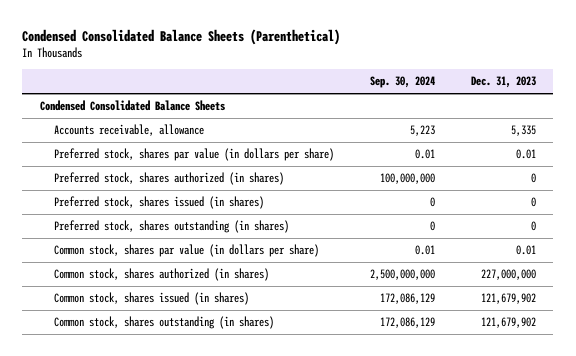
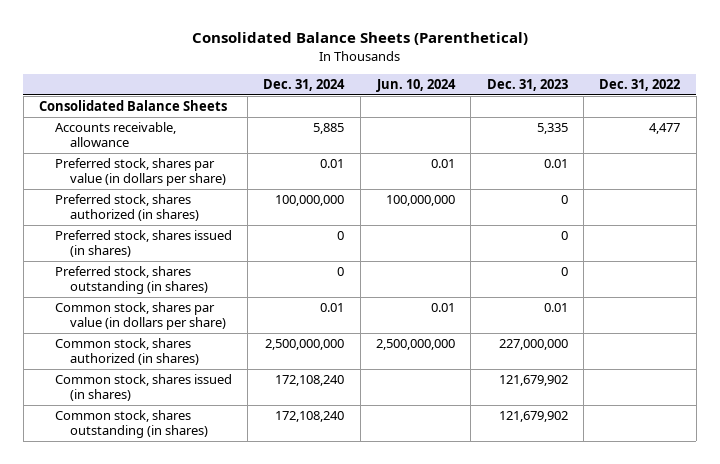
[22,29,341,46] Condensed Consolidated Balance Sheets (Parenthetical) -> [191,32,528,46] Consolidated Balance Sheets (Parenthetical)
[369,76,435,89] Sep. 30, 2024 -> none
none -> [263,78,346,91] Dec. 31, 2024
none -> [376,78,457,92] Jun. 10, 2024
none -> [599,78,681,91] Dec. 31, 2022
[40,100,226,112] Condensed Consolidated Balance Sheets -> [39,100,228,112] Consolidated Balance Sheets

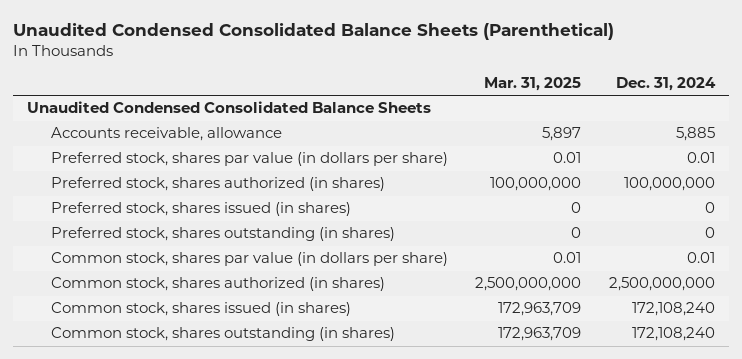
[191,32,528,46] Consolidated Balance Sheets (Parenthetical) -> [13,23,615,41] Unaudited Condensed Consolidated Balance Sheets (Parenthetical)
[376,78,457,92] Jun. 10, 2024 -> none
[486,78,568,91] Dec. 31, 2023 -> none
[599,78,681,91] Dec. 31, 2022 -> none
none -> [484,77,582,92] Mar. 31, 2025
[39,100,228,112] Consolidated Balance Sheets -> [27,101,432,114] Unaudited Condensed Consolidated Balance Sheets

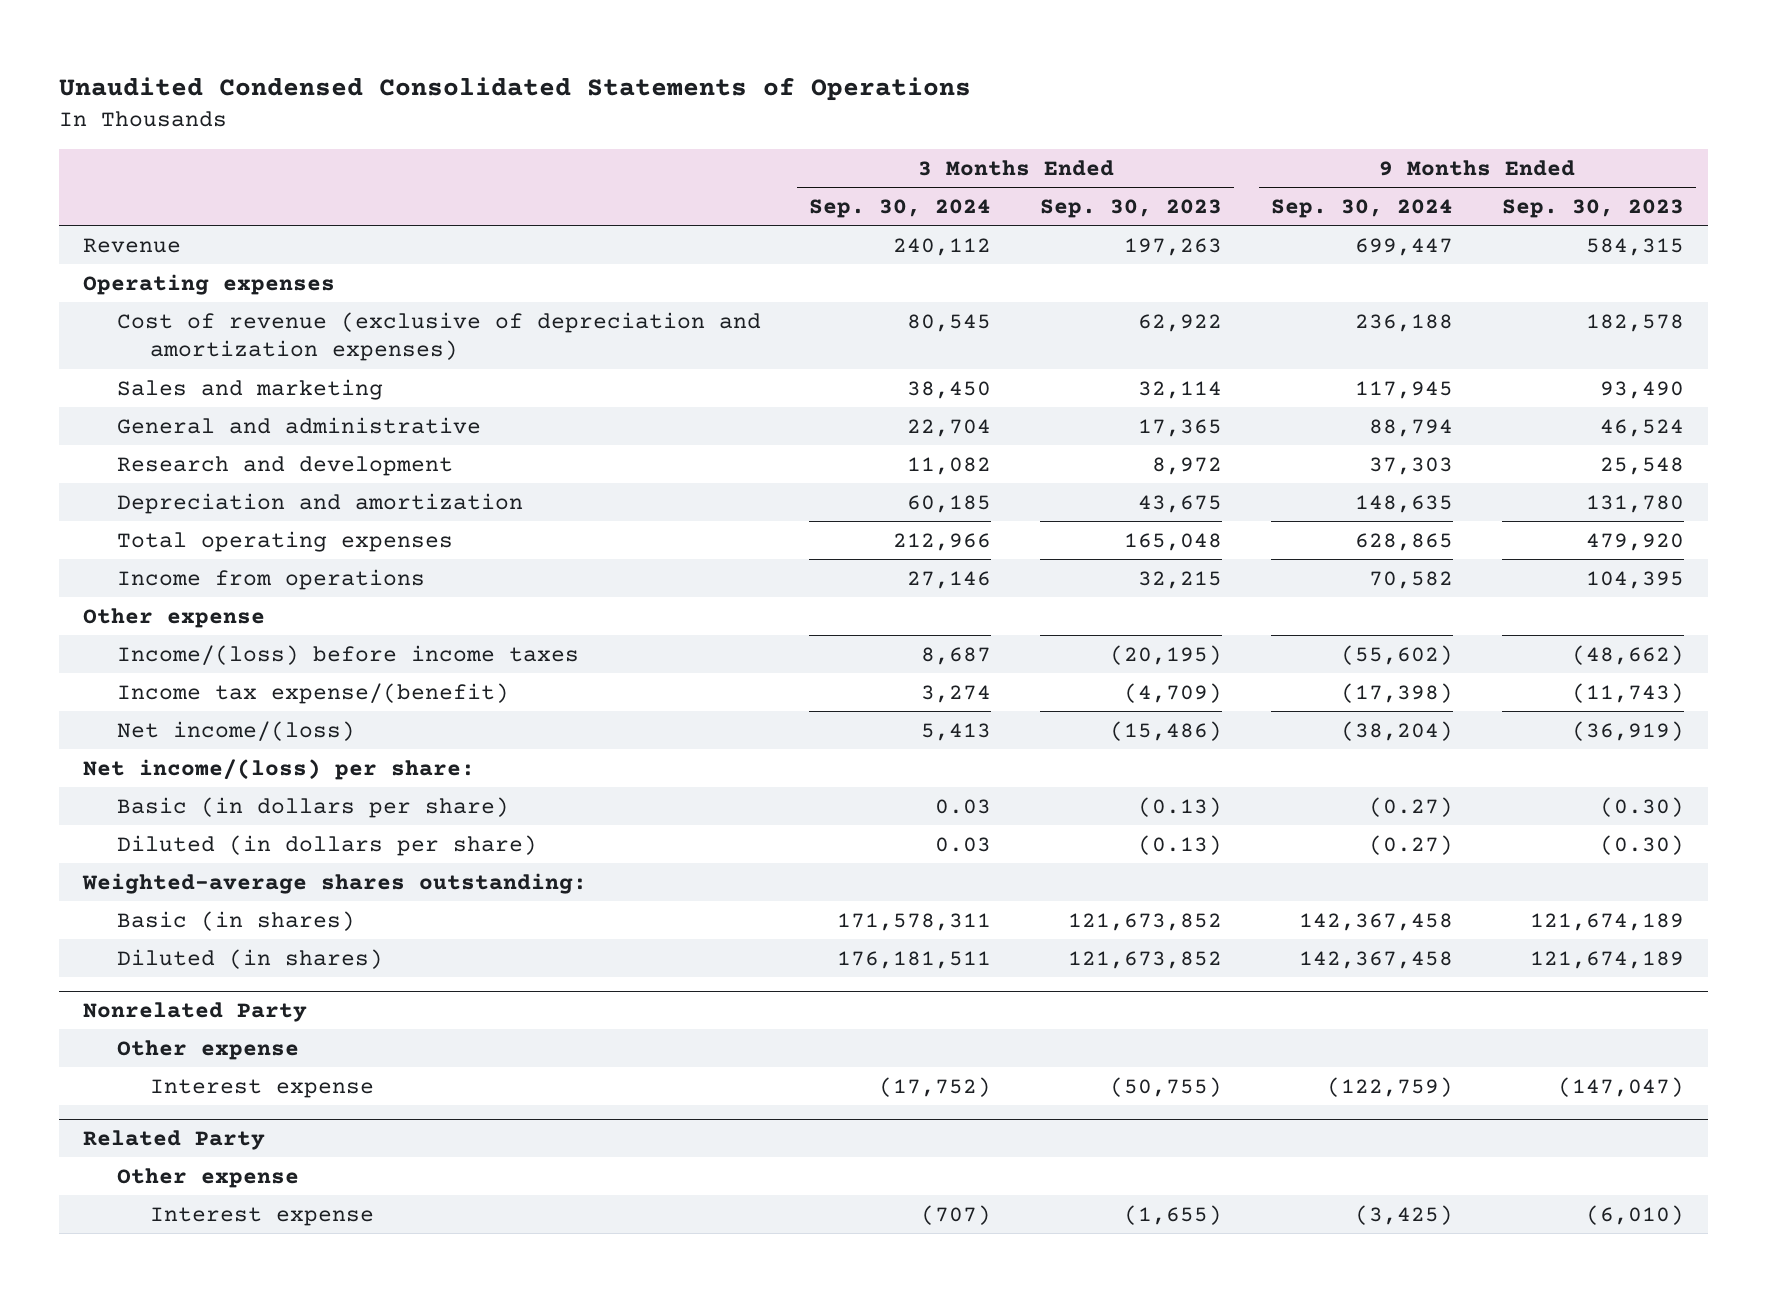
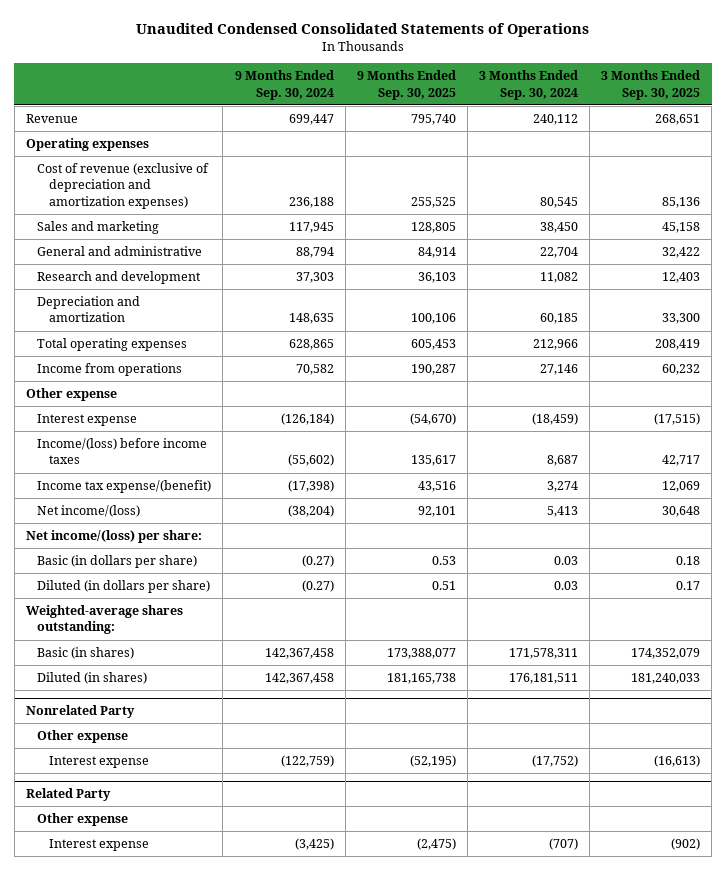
[1040,198,1223,218] Sep. 30, 2023 -> none
[1501,198,1684,218] Sep. 30, 2023 -> none
none -> [356,70,456,100] 9 Months Ended Sep. 30, 2025
none -> [601,70,701,100] 3 Months Ended Sep. 30, 2025
none -> [37,414,138,427] Interest expense

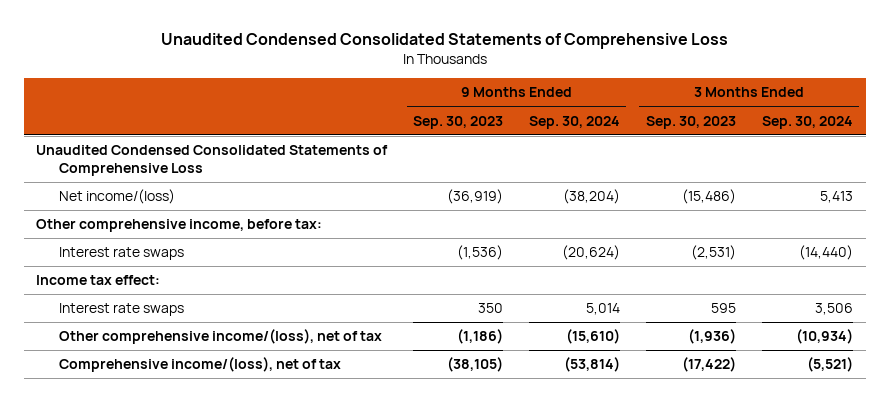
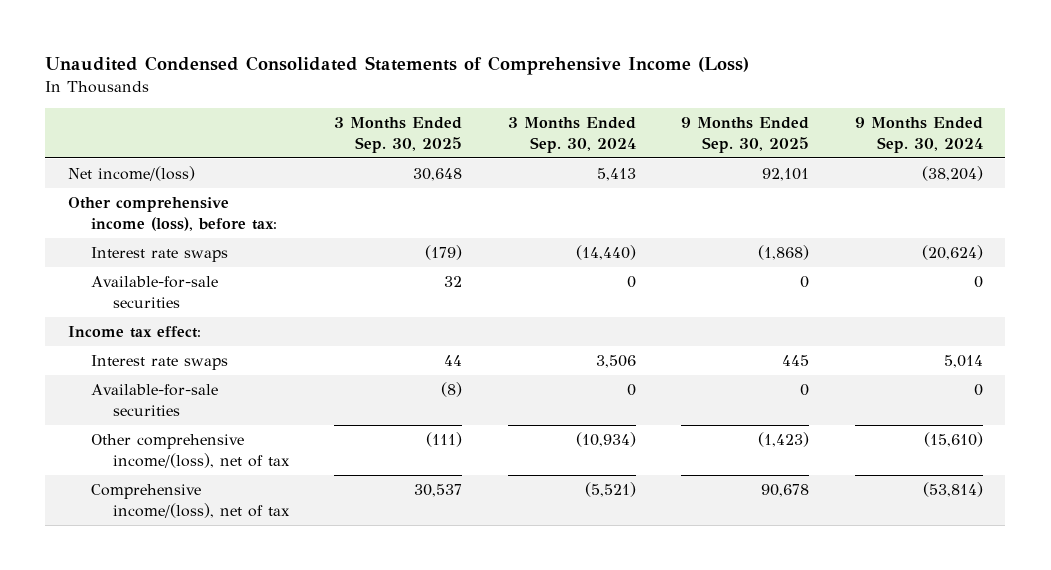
[160,33,728,50] Unaudited Condensed Consolidated Statements of Comprehensive Loss -> [45,56,750,76] Unaudited Condensed Consolidated Statements of Comprehensive Income (Loss)
[413,115,504,129] Sep. 30, 2023 -> none
[645,115,736,129] Sep. 30, 2023 -> none
none -> [334,117,463,153] 3 Months Ended Sep. 30, 2025
none -> [681,117,810,153] 9 Months Ended Sep. 30, 2025
[36,145,389,177] Unaudited Condensed Consolidated Statements of Comprehensive Loss -> none
[36,219,323,233] Other comprehensive income, before tax: -> [68,197,277,231] Other comprehensive income (loss), before tax:
none -> [90,276,218,308] Available-for-sale securities
none -> [90,384,218,416] Available-for-sale securities

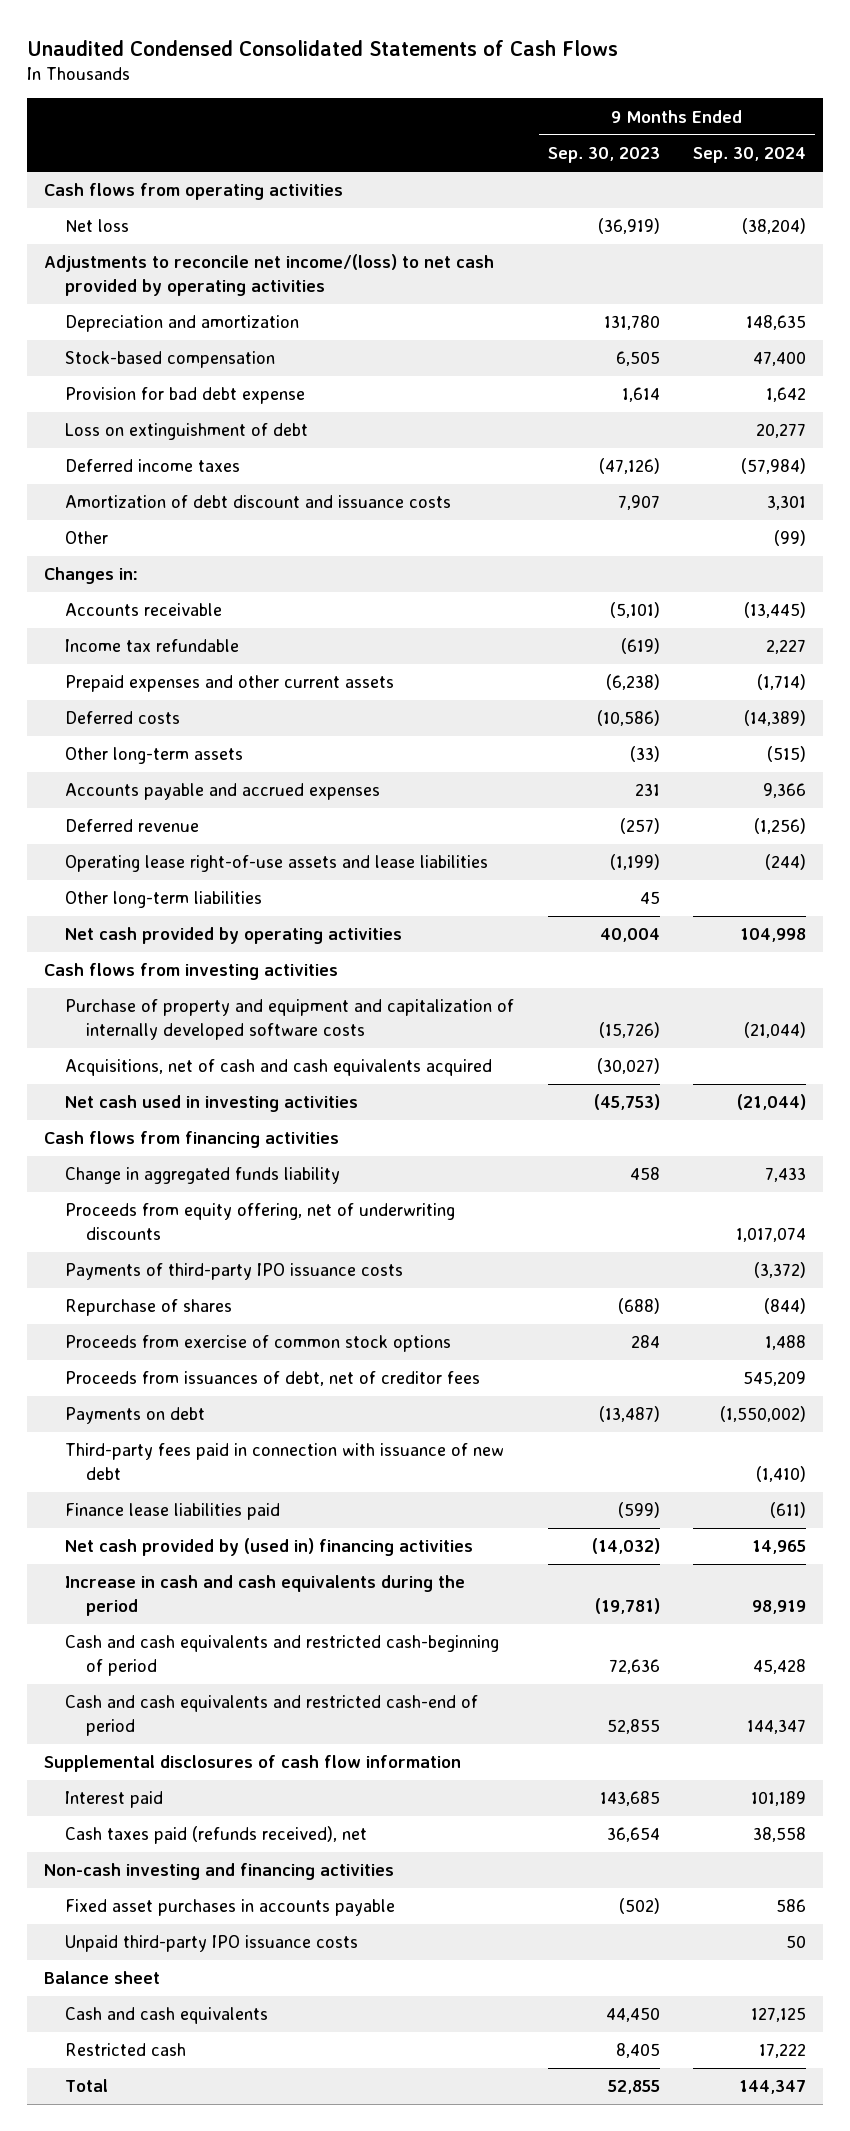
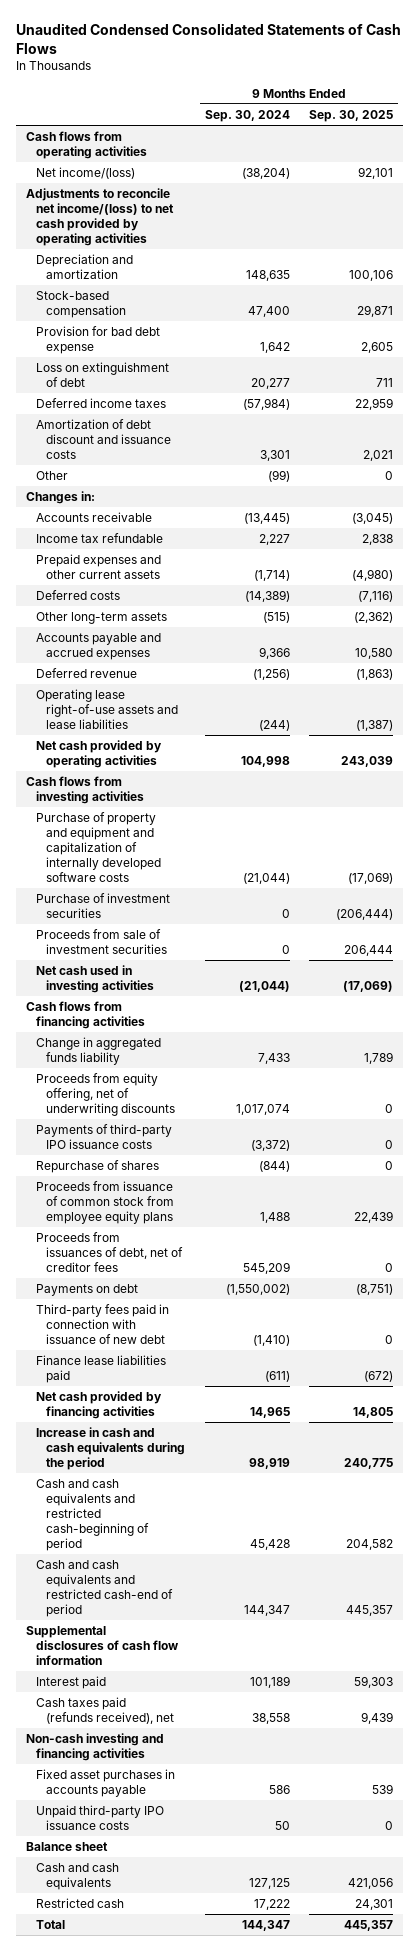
[547,147,660,164] Sep. 30, 2023 -> none
none -> [309,109,394,122] Sep. 30, 2025
[65,219,130,233] Net loss -> [35,167,135,180] Net income/(loss)
[65,891,263,909] Other long-term liabilities -> none
[65,1059,493,1077] Acquisitions, net of cash and cash equivalents acquired -> none
none -> [35,893,170,918] Purchase of investment securities
none -> [35,929,167,954] Proceeds from sale of investment securities
[65,1335,452,1353] Proceeds from exercise of common stock options -> [35,1181,174,1224] Proceeds from issuance of common stock from employee equity plans
[65,1538,474,1557] Net cash provided by (used in) financing activities -> [35,1391,162,1419] Net cash provided by financing activities

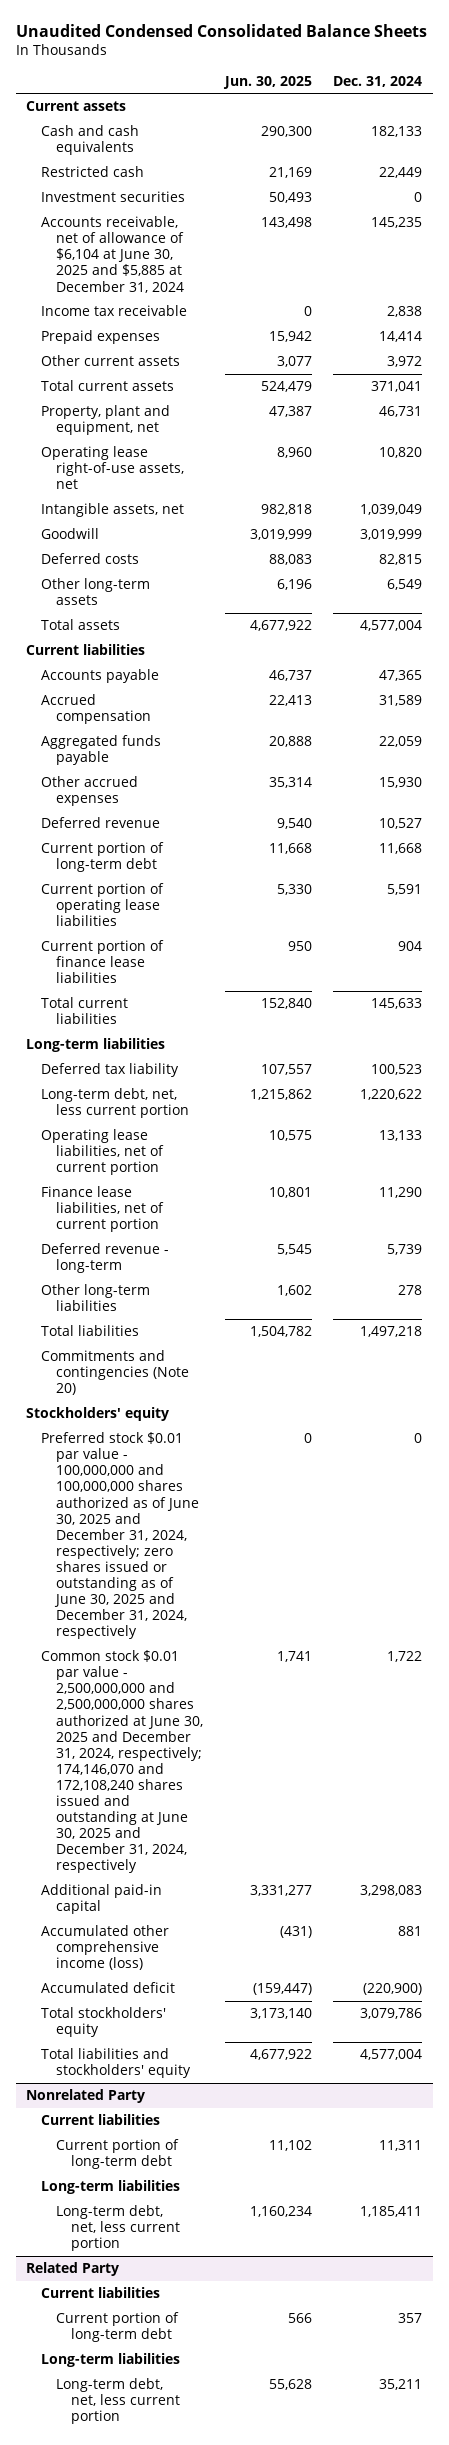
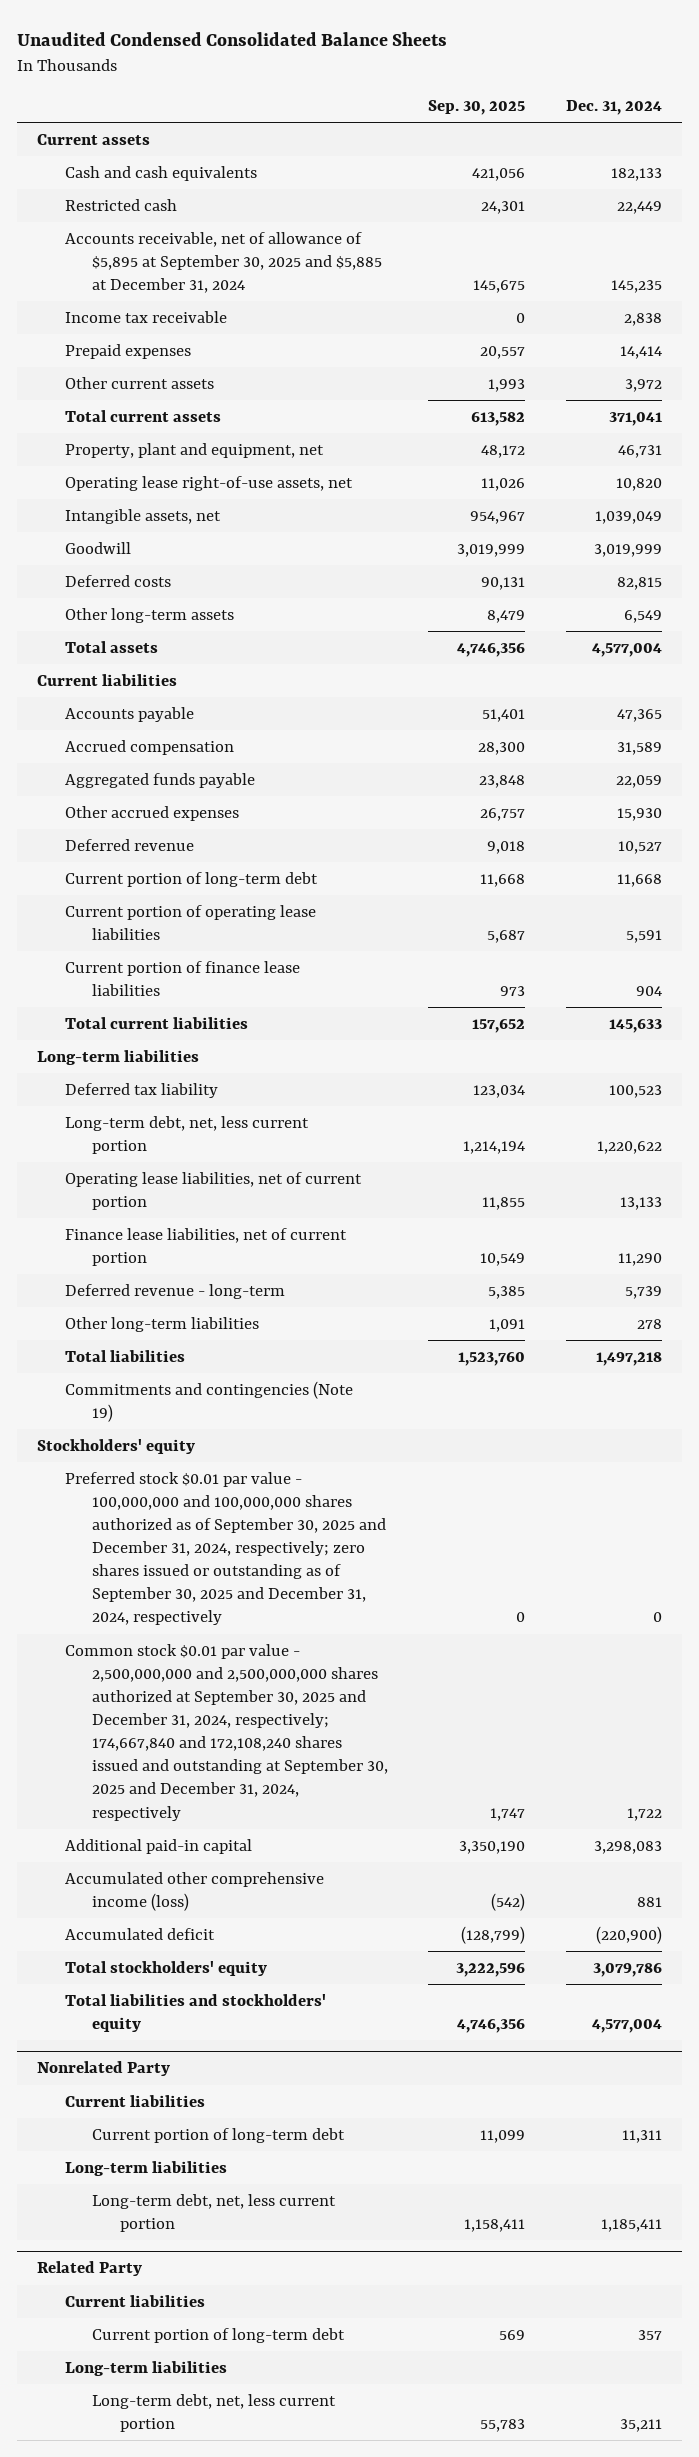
[222,75,312,89] Jun. 30, 2025 -> none
none -> [428,99,526,115] Sep. 30, 2025
[41,191,186,203] Investment securities -> none
[41,216,185,293] Accounts receivable, net of allowance of $6,104 at June 30, 2025 and $5,885 at December 31, 2024 -> [64,231,383,294] Accounts receivable, net of allowance of $5,895 at September 30, 2025 and $5,885 at December 31, 2024
[41,1350,190,1396] Commitments and contingencies (Note 20) -> [64,1380,353,1422] Commitments and contingencies (Note 19)
[41,1432,200,1640] Preferred stock $0.01 par value - 100,000,000 and 100,000,000 shares authorized as of June 30, 2025 and December 31, 2024, respectively; zero shares issued or outstanding as of June 30, 2025 and December 31, 2024, respectively -> [64,1471,387,1626] Preferred stock $0.01 par value - 100,000,000 and 100,000,000 shares authorized as of September 30, 2025 and December 31, 2024, respectively; zero shares issued or outstanding as of September 30, 2025 and December 31, 2024, respectively
[41,1650,204,1874] Common stock $0.01 par value - 2,500,000,000 and 2,500,000,000 shares authorized at June 30, 2025 and December 31, 2024, respectively; 174,146,070 and 172,108,240 shares issued and outstanding at June 30, 2025 and December 31, 2024, respectively -> [64,1643,389,1821] Common stock $0.01 par value - 2,500,000,000 and 2,500,000,000 shares authorized at September 30, 2025 and December 31, 2024, respectively; 174,667,840 and 172,108,240 shares issued and outstanding at September 30, 2025 and December 31, 2024, respectively

